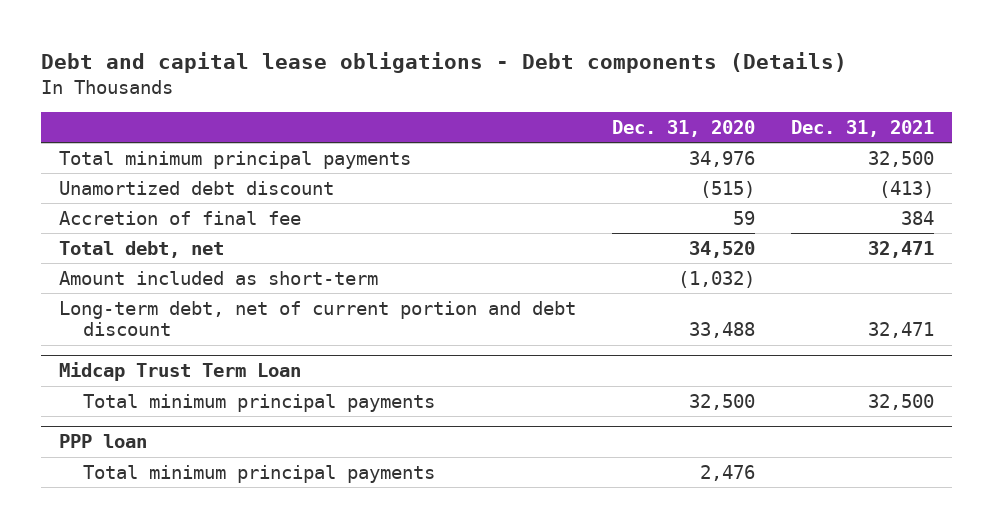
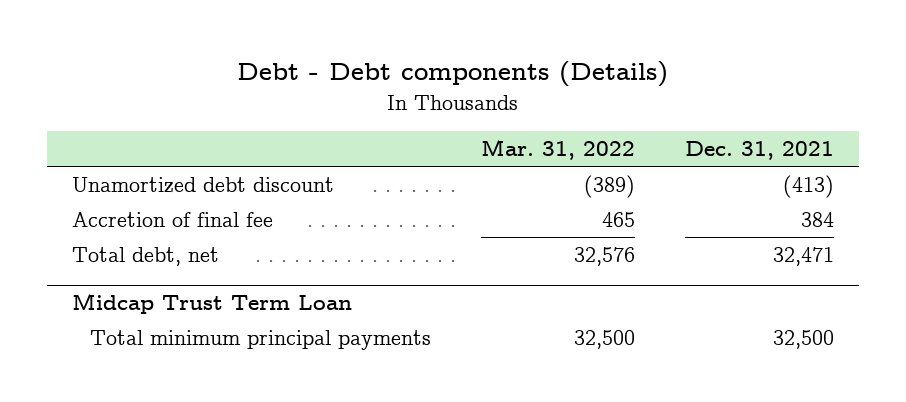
[40,52,847,74] Debt and capital lease obligations - Debt components (Details) -> [236,61,668,88] Debt - Debt components (Details)
[612,120,756,138] Dec. 31, 2020 -> none
none -> [481,139,636,161] Mar. 31, 2022
[58,150,411,169] Total minimum principal payments -> none
[58,270,378,285] Amount included as short-term -> none
[58,300,576,337] Long-term debt, net of current portion and debt discount -> none
[58,434,147,449] PPP loan -> none
[83,464,436,483] Total minimum principal payments -> none

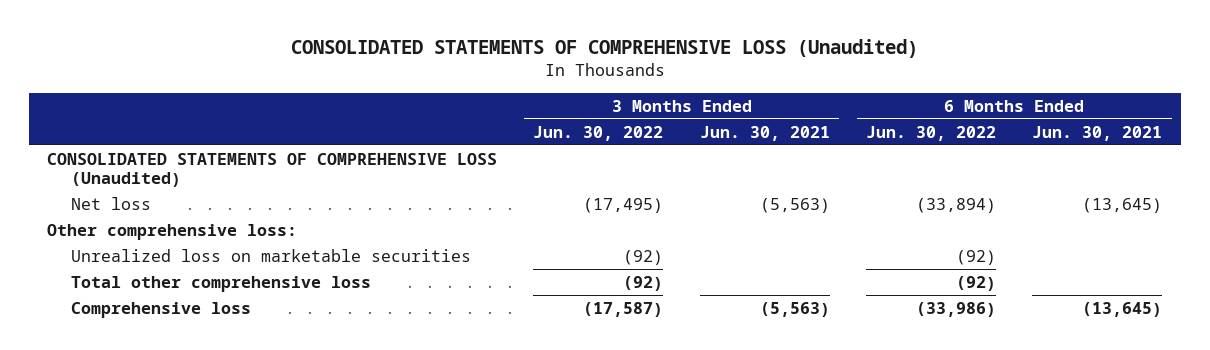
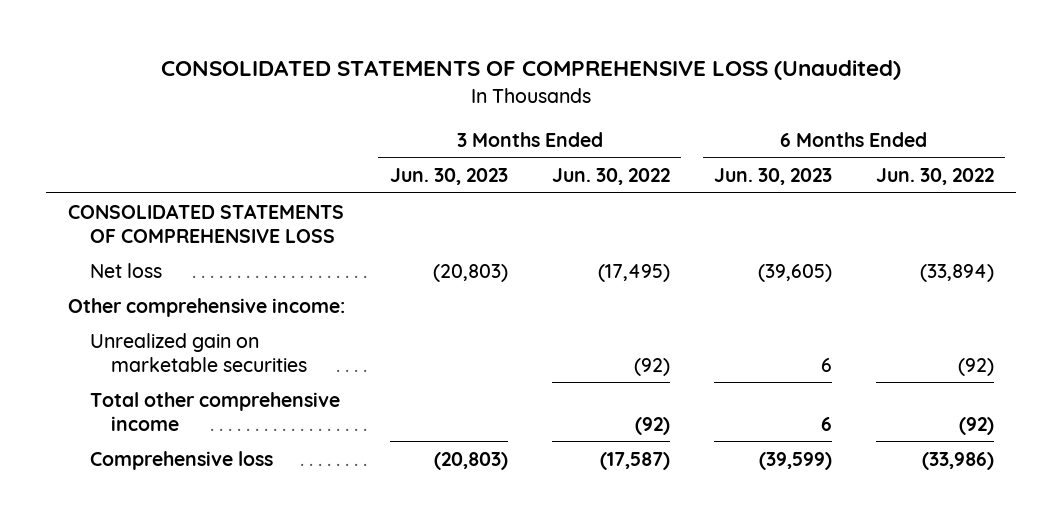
[699,125,830,141] Jun. 30, 2021 -> none
[1032,125,1163,141] Jun. 30, 2021 -> none
none -> [389,167,508,185] Jun. 30, 2023
none -> [714,167,833,185] Jun. 30, 2023
[47,152,498,188] CONSOLIDATED STATEMENTS OF COMPREHENSIVE LOSS (Unaudited) -> [68,203,345,243] CONSOLIDATED STATEMENTS OF COMPREHENSIVE LOSS
[47,223,298,240] Other comprehensive loss: -> [68,297,346,317] Other comprehensive income:
[71,248,472,262] Unrealized loss on marketable securities -> [89,332,307,372] Unrealized gain on marketable securities
[71,275,372,292] Total other comprehensive loss -> [89,391,340,431] Total other comprehensive income

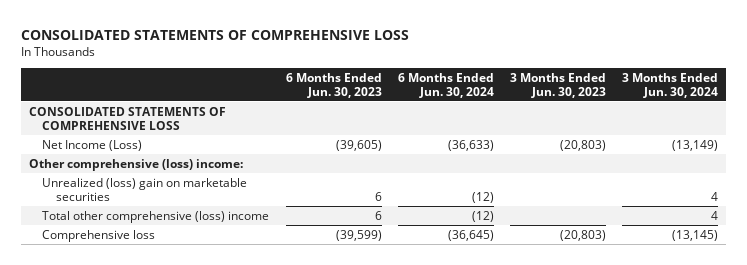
[161,60,902,81] CONSOLIDATED STATEMENTS OF COMPREHENSIVE LOSS (Unaudited) -> [20,29,409,40] CONSOLIDATED STATEMENTS OF COMPREHENSIVE LOSS
[551,167,670,185] Jun. 30, 2022 -> none
[876,167,995,185] Jun. 30, 2022 -> none
none -> [397,72,494,98] 6 Months Ended Jun. 30, 2024
none -> [622,72,719,98] 3 Months Ended Jun. 30, 2024
[89,262,162,278] Net loss -> [42,139,143,151] Net Income (Loss)
[68,297,346,317] Other comprehensive income: -> [29,158,244,171] Other comprehensive (loss) income:
[89,332,307,372] Unrealized gain on marketable securities -> [42,177,248,201] Unrealized (loss) gain on marketable securities
[89,391,340,431] Total other comprehensive income -> [42,210,270,223] Total other comprehensive (loss) income

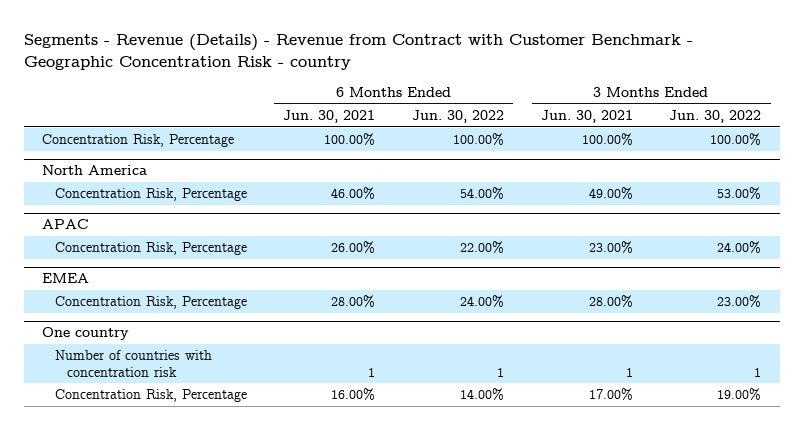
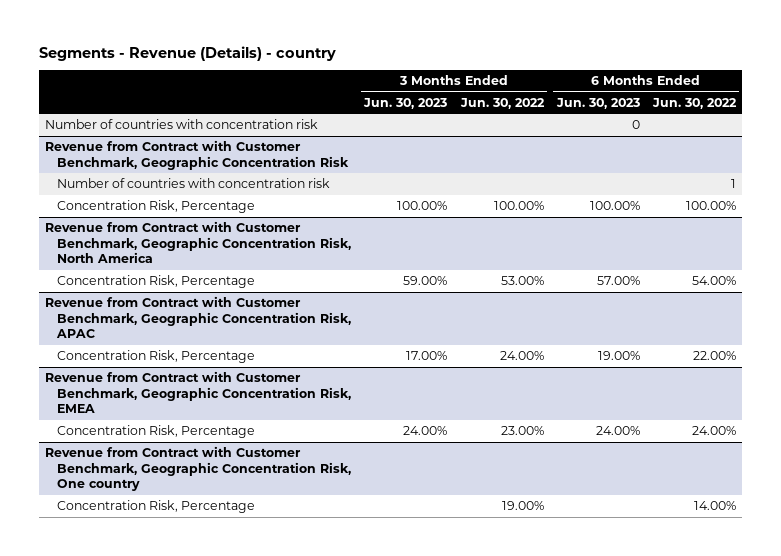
[23,34,693,70] Segments - Revenue (Details) - Revenue from Contract with Customer Benchmark - Geographic Concentration Risk - country -> [38,45,336,61] Segments - Revenue (Details) - country
[283,110,376,124] Jun. 30, 2021 -> none
[540,110,633,124] Jun. 30, 2021 -> none
none -> [363,97,448,109] Jun. 30, 2023
none -> [555,97,640,109] Jun. 30, 2023
none -> [45,119,319,130] Number of countries with concentration risk
none -> [45,140,350,170] Revenue from Contract with Customer Benchmark, Geographic Concentration Risk
none -> [57,178,331,189] Number of countries with concentration risk
[42,165,148,176] North America -> none
none -> [45,221,352,264] Revenue from Contract with Customer Benchmark, Geographic Concentration Risk, North America
[42,219,90,230] APAC -> none
none -> [45,296,352,339] Revenue from Contract with Customer Benchmark, Geographic Concentration Risk, APAC
[42,273,90,284] EMEA -> none
none -> [45,371,352,414] Revenue from Contract with Customer Benchmark, Geographic Concentration Risk, EMEA
[42,327,130,341] One country -> none
[54,350,212,377] Number of countries with concentration risk -> none
none -> [45,446,352,492] Revenue from Contract with Customer Benchmark, Geographic Concentration Risk, One country

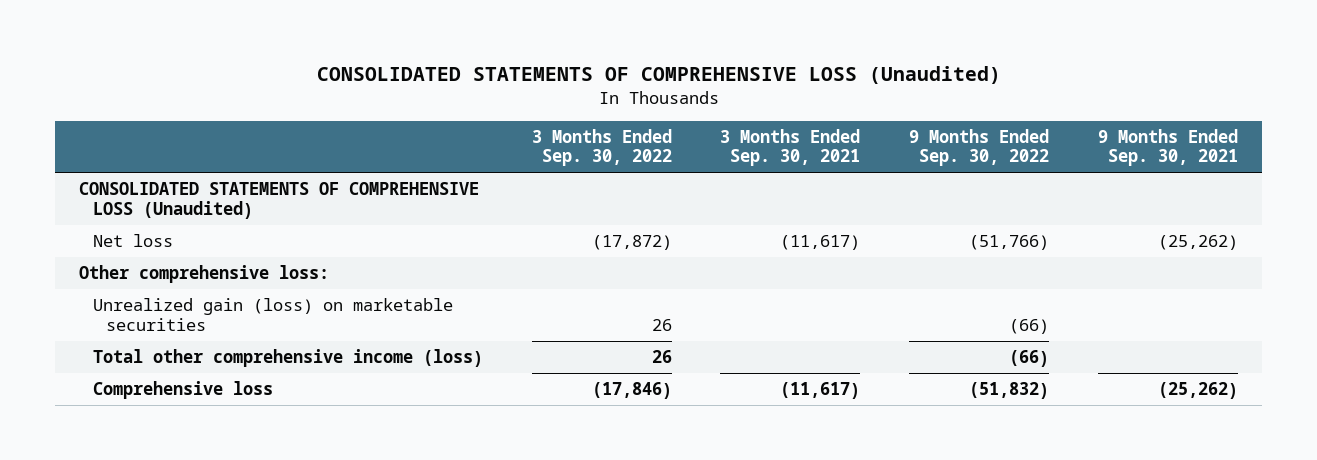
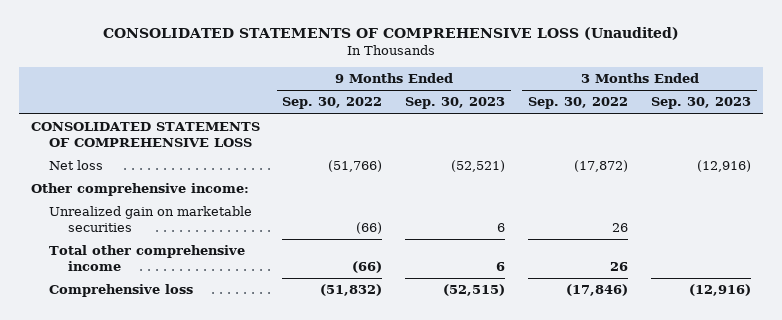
[720,128,861,167] 3 Months Ended Sep. 30, 2021 -> none
[1097,128,1238,167] 9 Months Ended Sep. 30, 2021 -> none
none -> [405,97,506,110] Sep. 30, 2023
none -> [651,97,752,110] Sep. 30, 2023
[79,182,480,219] CONSOLIDATED STATEMENTS OF COMPREHENSIVE LOSS (Unaudited) -> [30,122,260,147] CONSOLIDATED STATEMENTS OF COMPREHENSIVE LOSS
[79,265,330,284] Other comprehensive loss: -> [30,183,249,197] Other comprehensive income:
[92,298,453,331] Unrealized gain (loss) on marketable securities -> [49,206,253,232] Unrealized gain on marketable securities
[92,349,483,368] Total other comprehensive income (loss) -> [49,245,246,271] Total other comprehensive income

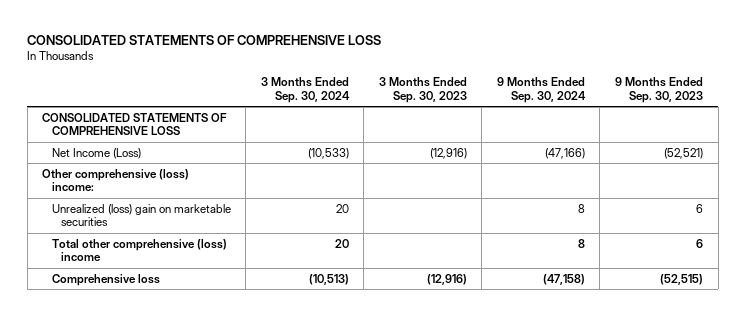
[102,27,679,41] CONSOLIDATED STATEMENTS OF COMPREHENSIVE LOSS (Unaudited) -> [27,34,382,45] CONSOLIDATED STATEMENTS OF COMPREHENSIVE LOSS
[282,97,383,110] Sep. 30, 2022 -> none
[528,97,629,110] Sep. 30, 2022 -> none
none -> [260,77,350,103] 3 Months Ended Sep. 30, 2024
none -> [496,77,586,103] 9 Months Ended Sep. 30, 2024
[49,160,104,171] Net loss -> [51,147,141,159] Net Income (Loss)
[30,183,249,197] Other comprehensive income: -> [42,168,190,192] Other comprehensive (loss) income:
[49,206,253,232] Unrealized gain on marketable securities -> [51,203,231,227] Unrealized (loss) gain on marketable securities
[49,245,246,271] Total other comprehensive income -> [51,238,227,262] Total other comprehensive (loss) income

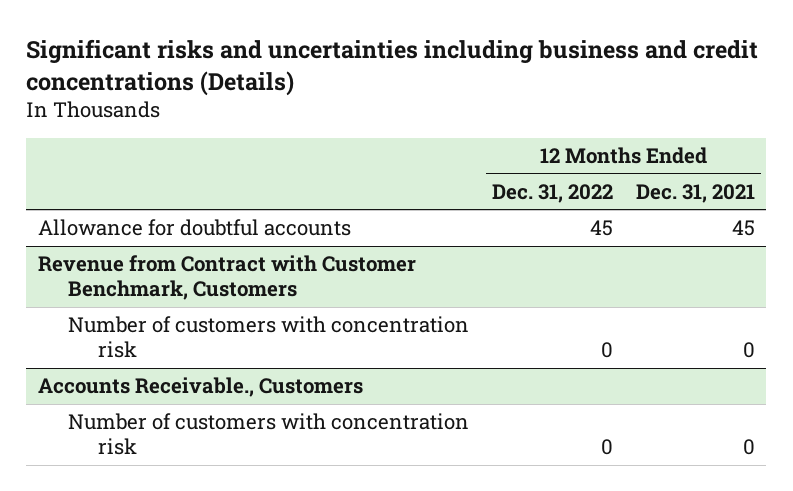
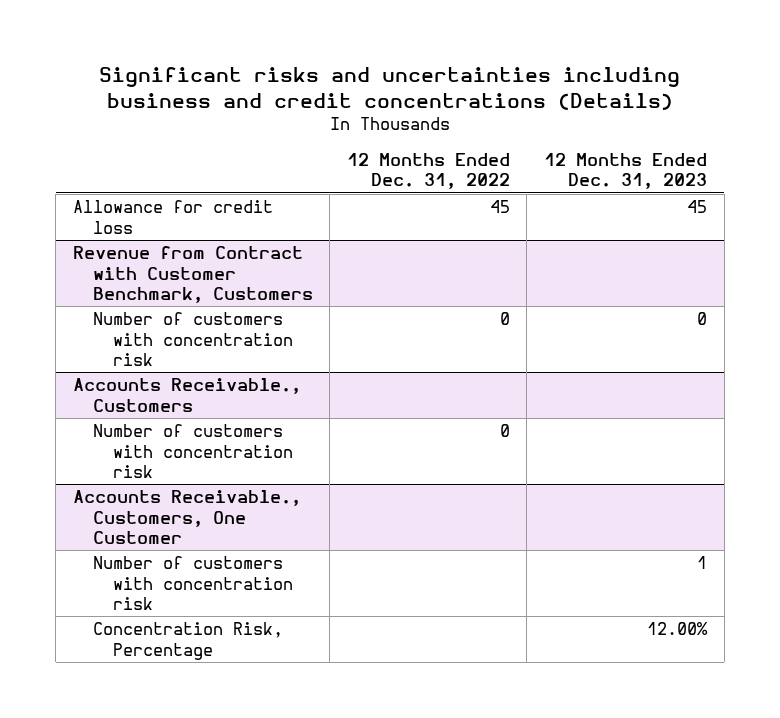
[635,183,755,203] Dec. 31, 2021 -> none
none -> [543,152,707,190] 12 Months Ended Dec. 31, 2023
[37,219,351,237] Allowance for doubtful accounts -> [72,200,273,234] Allowance for credit loss
none -> [72,490,301,544] Accounts Receivable., Customers, One Customer
none -> [92,556,293,610] Number of customers with concentration risk
none -> [92,622,283,660] Concentration Risk, Percentage

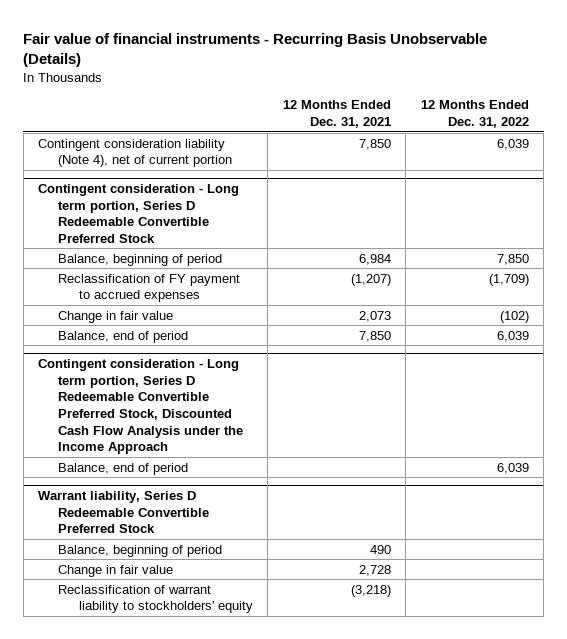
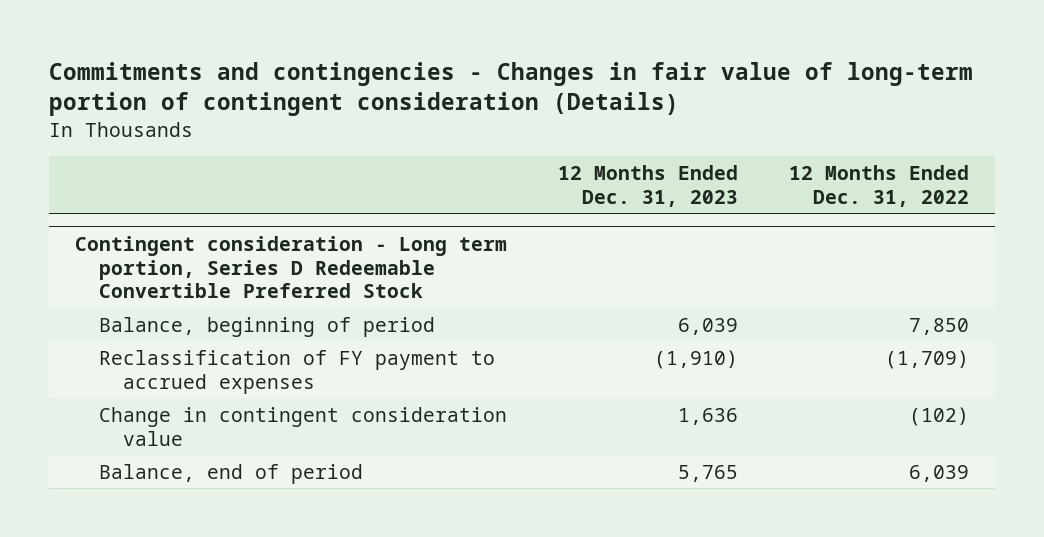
[23,32,488,67] Fair value of financial instruments - Recurring Basis Unobservable (Details) -> [49,61,974,117] Commitments and contingencies - Changes in fair value of long-term portion of contingent consideration (Details)
[282,100,391,129] 12 Months Ended Dec. 31, 2021 -> none
none -> [558,164,739,207] 12 Months Ended Dec. 31, 2023
[38,138,233,168] Contingent consideration liability (Note 4), net of current portion -> none
[58,330,189,343] Balance, end of period -> none
[38,358,244,455] Contingent consideration - Long term portion, Series D Redeemable Convertible Preferred Stock, Discounted Cash Flow Analysis under the Income Approach -> none
[58,310,174,323] Change in fair value -> [98,406,507,446] Change in contingent consideration value
[38,490,210,534] Warrant liability, Series D Redeemable Convertible Preferred Stock -> none
[58,544,223,557] Balance, beginning of period -> none
[58,564,174,577] Change in fair value -> none
[58,584,253,614] Reclassification of warrant liability to stockholders' equity -> none

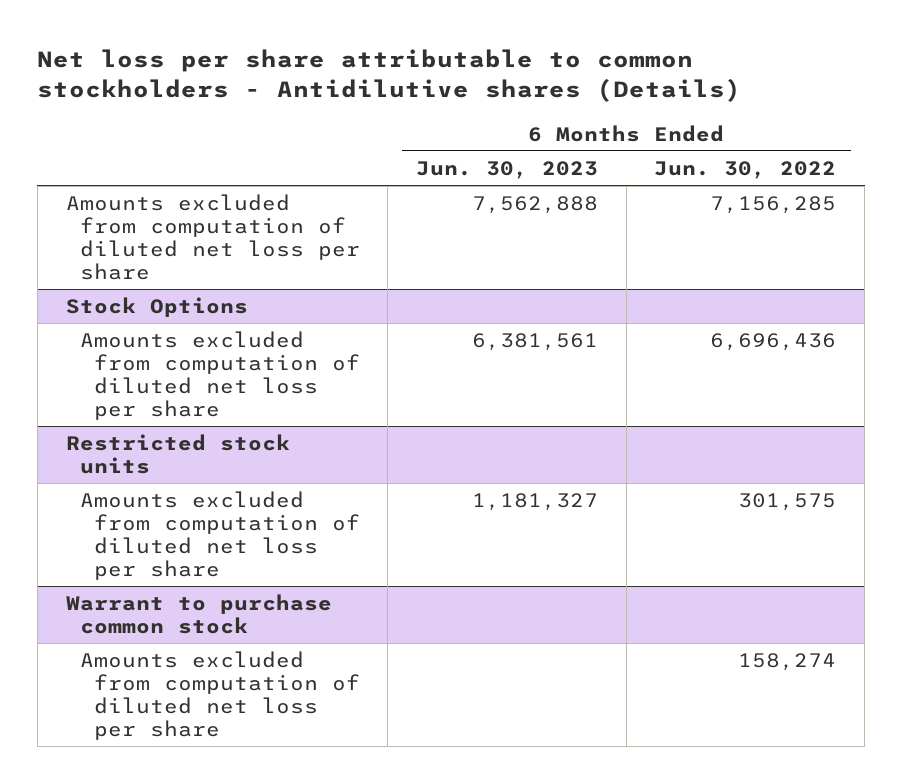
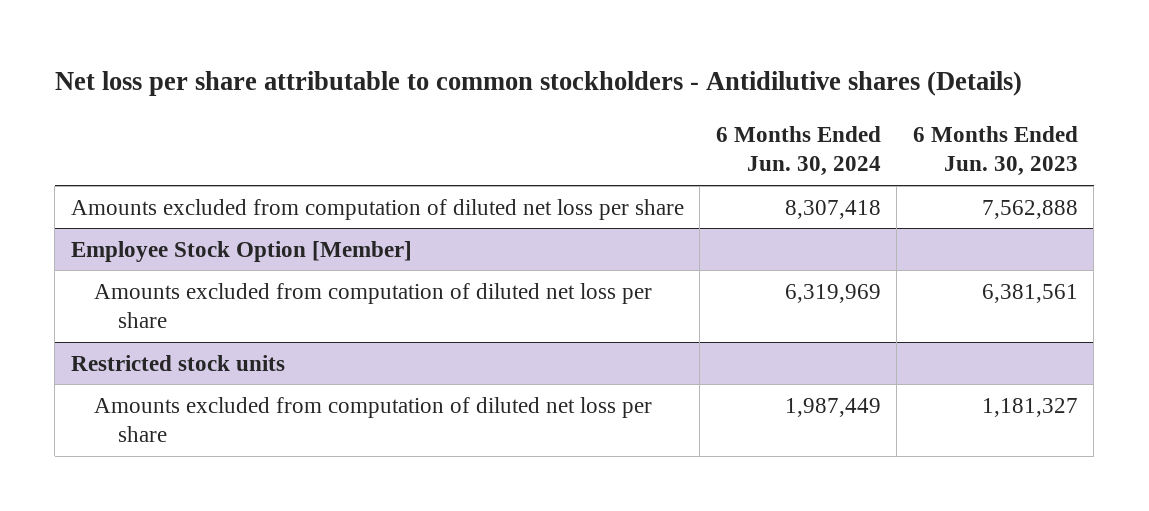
[654,160,837,179] Jun. 30, 2022 -> none
none -> [715,125,881,177] 6 Months Ended Jun. 30, 2024
[65,296,248,317] Stock Options -> [70,240,412,262] Employee Stock Option [Member]
[65,593,332,634] Warrant to purchase common stock -> none
[79,650,360,740] Amounts excluded from computation of diluted net loss per share -> none

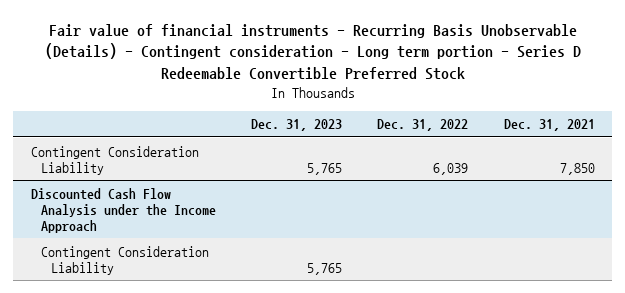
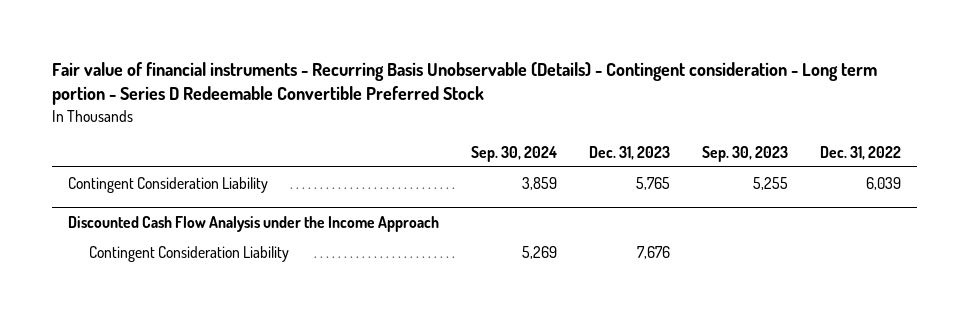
[503,119,595,132] Dec. 31, 2021 -> none
none -> [470,145,557,162] Sep. 30, 2024
none -> [701,145,788,162] Sep. 30, 2023
[307,262,343,275] 5,765 -> [636,245,670,259] 7,676

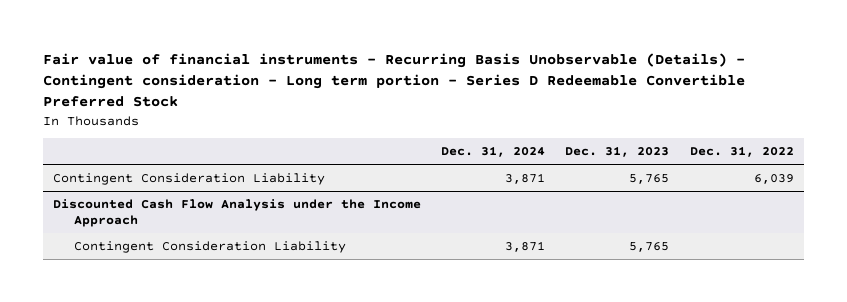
[470,145,557,162] Sep. 30, 2024 -> none
[701,145,788,162] Sep. 30, 2023 -> none
none -> [441,146,546,158] Dec. 31, 2024
[636,245,670,259] 7,676 -> [629,241,670,252] 5,765

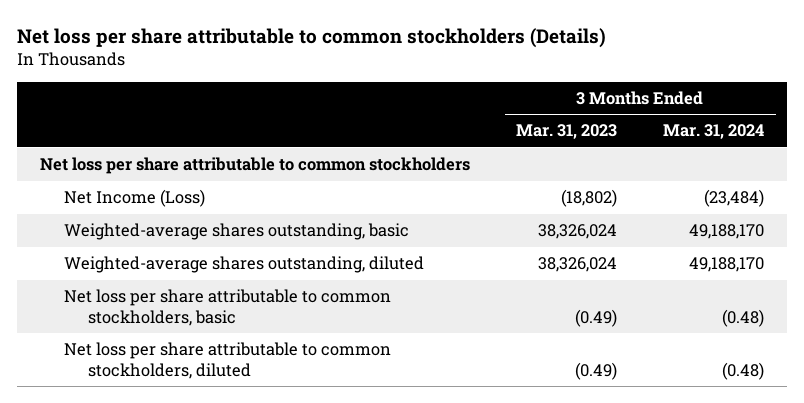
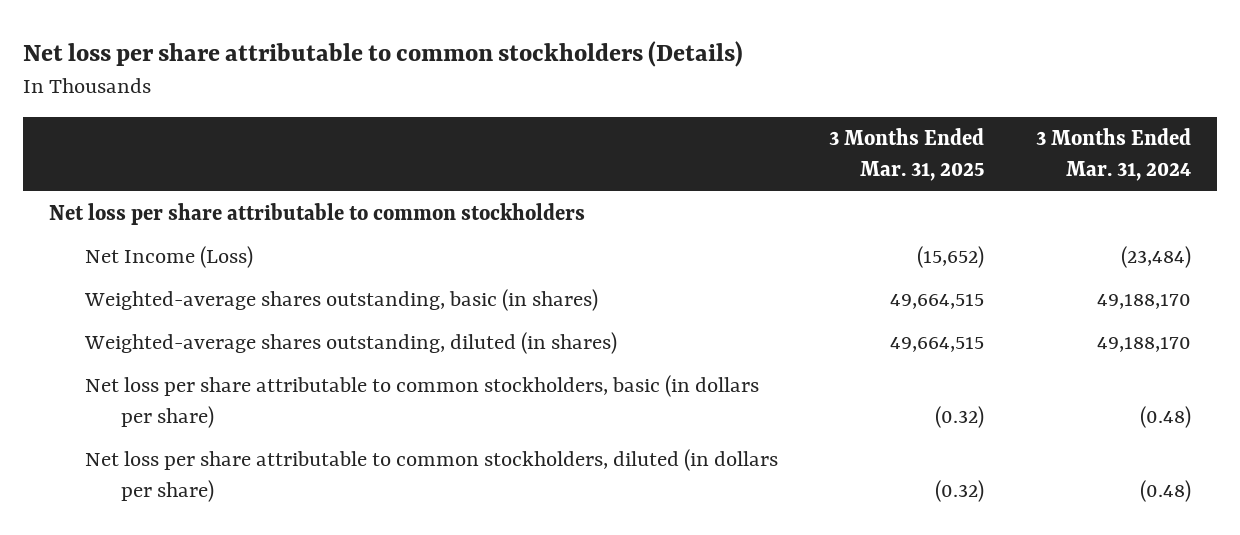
[516,124,618,140] Mar. 31, 2023 -> none
none -> [829,128,985,182] 3 Months Ended Mar. 31, 2025
[64,223,410,241] Weighted-average shares outstanding, basic -> [83,289,598,312] Weighted-average shares outstanding, basic (in shares)
[64,256,425,274] Weighted-average shares outstanding, diluted -> [83,332,617,355] Weighted-average shares outstanding, diluted (in shares)
[64,289,392,326] Net loss per share attributable to common stockholders, basic -> [84,375,759,429] Net loss per share attributable to common stockholders, basic (in dollars per share)
[64,342,392,379] Net loss per share attributable to common stockholders, diluted -> [84,449,778,503] Net loss per share attributable to common stockholders, diluted (in dollars per share)

